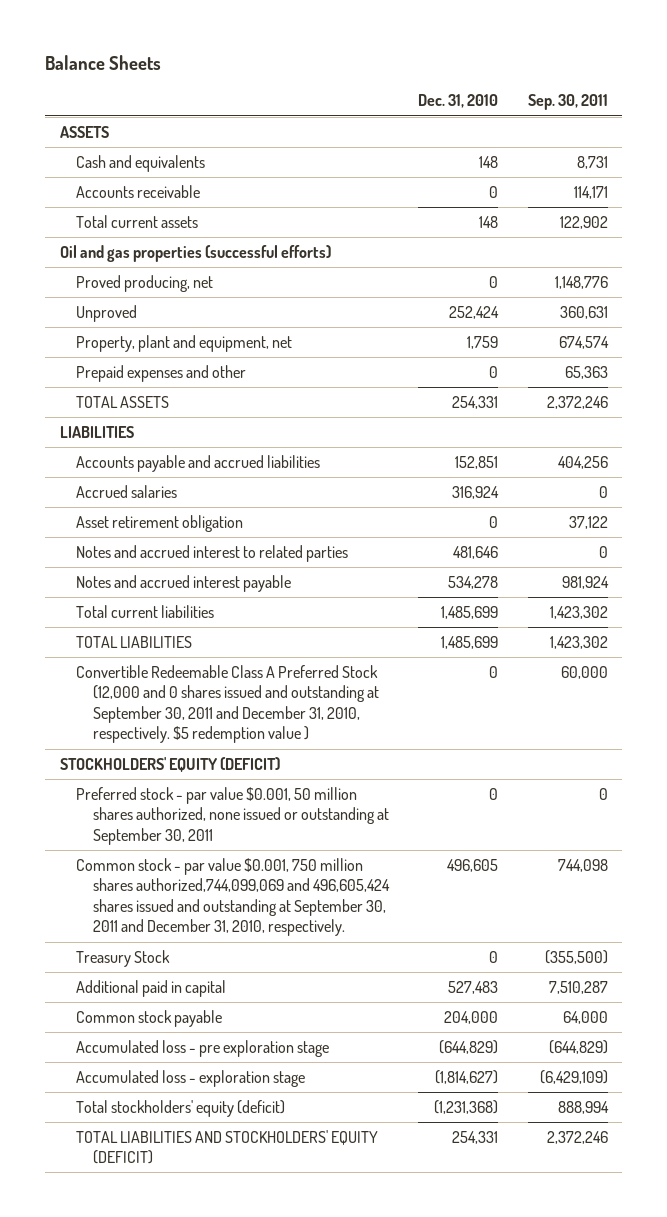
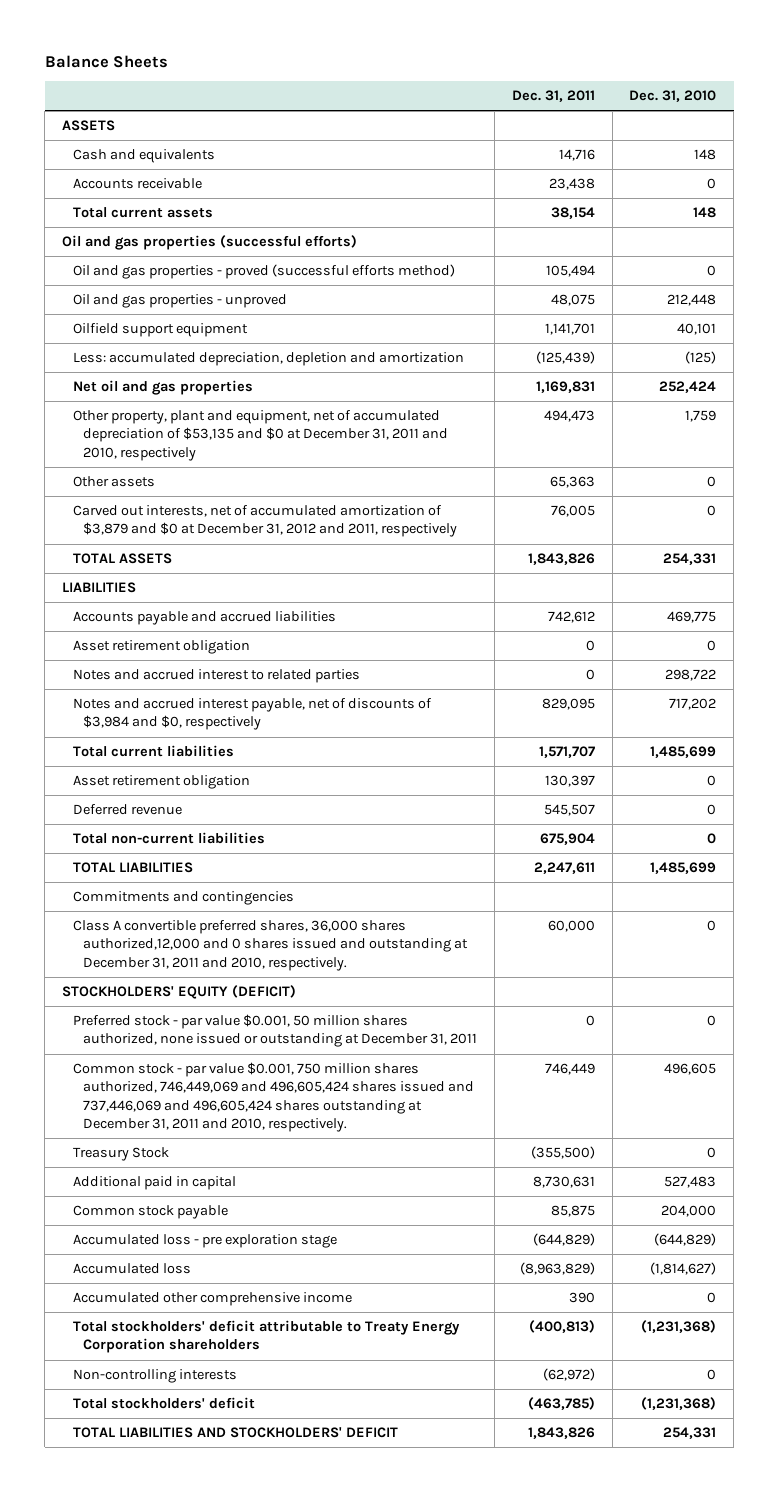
[527,94,608,111] Sep. 30, 2011 -> none
none -> [511,90,595,103] Dec. 31, 2011
[76,364,247,382] Prepaid expenses and other -> none
[76,274,214,292] Proved producing, net -> [72,264,455,280] Oil and gas properties - proved (successful efforts method)
[76,304,138,322] Unproved -> [72,294,287,309] Oil and gas properties - unproved
[449,305,500,319] 252,424 -> [667,294,717,307] 212,448
none -> [72,323,248,338] Oilfield support equipment
none -> [72,352,464,367] Less: accumulated depreciation, depletion and amortization
none -> [72,380,253,396] Net oil and gas properties
[76,334,293,352] Property, plant and equipment, net -> [72,410,449,461] Other property, plant and equipment, net of accumulated depreciation of $53,135 and $0 at December 31, 2011 and 2010, respectively
none -> [72,476,155,488] Other assets
none -> [72,505,458,538] Carved out interests, net of accumulated amortization of $3,879 and $0 at December 31, 2012 and 2011, respectively
[76,484,178,498] Accrued salaries -> none
[455,455,499,469] 152,851 -> [667,611,717,624] 469,775
[453,545,499,559] 481,646 -> [665,669,717,682] 298,722
[76,574,292,592] Notes and accrued interest payable -> [72,698,432,731] Notes and accrued interest payable, net of discounts of $3,984 and $0, respectively
[448,575,499,589] 534,278 -> [669,698,717,711] 717,202
none -> [72,775,250,790] Asset retirement obligation
none -> [72,804,182,816] Deferred revenue
none -> [72,832,265,845] Total non-current liabilities
none -> [72,891,294,906] Commitments and contingencies
[76,664,380,744] Convertible Redeemable Class A Preferred Stock (12,000 and 0 shares issued and outstanding at September 30, 2011 and December 31, 2010, respectively. $5 redemption value ) -> [72,920,469,971] Class A convertible preferred shares, 36,000 shares authorized,12,000 and 0 shares issued and outstanding at December 31, 2011 and 2010, respectively.
[76,786,390,845] Preferred stock - par value $0.001, 50 million shares authorized, none issued or outstanding at September 30, 2011 -> [72,1014,478,1048] Preferred stock - par value $0.001, 50 million shares authorized, none issued or outstanding at December 31, 2011
[76,857,391,937] Common stock - par value $0.001, 750 million shares authorized,744,099,069 and 496,605,424 shares issued and outstanding at September 30, 2011 and December 31, 2010, respectively. -> [72,1062,475,1132] Common stock - par value $0.001, 750 million shares authorized, 746,449,069 and 496,605,424 shares issued and 737,446,069 and 496,605,424 shares outstanding at December 31, 2011 and 2010, respectively.
[76,1069,306,1087] Accumulated loss - exploration stage -> [72,1263,191,1275] Accumulated loss
none -> [72,1292,352,1307] Accumulated other comprehensive income
[76,1099,286,1117] Total stockholders' equity (deficit) -> [72,1320,460,1354] Total stockholders' deficit attributable to Treaty Energy Corporation shareholders
none -> [72,1369,237,1384] Non-controlling interests
none -> [72,1397,255,1410] Total stockholders' deficit
[76,1129,379,1165] TOTAL LIABILITIES AND STOCKHOLDERS' EQUITY (DEFICIT) -> [72,1427,398,1439] TOTAL LIABILITIES AND STOCKHOLDERS' DEFICIT

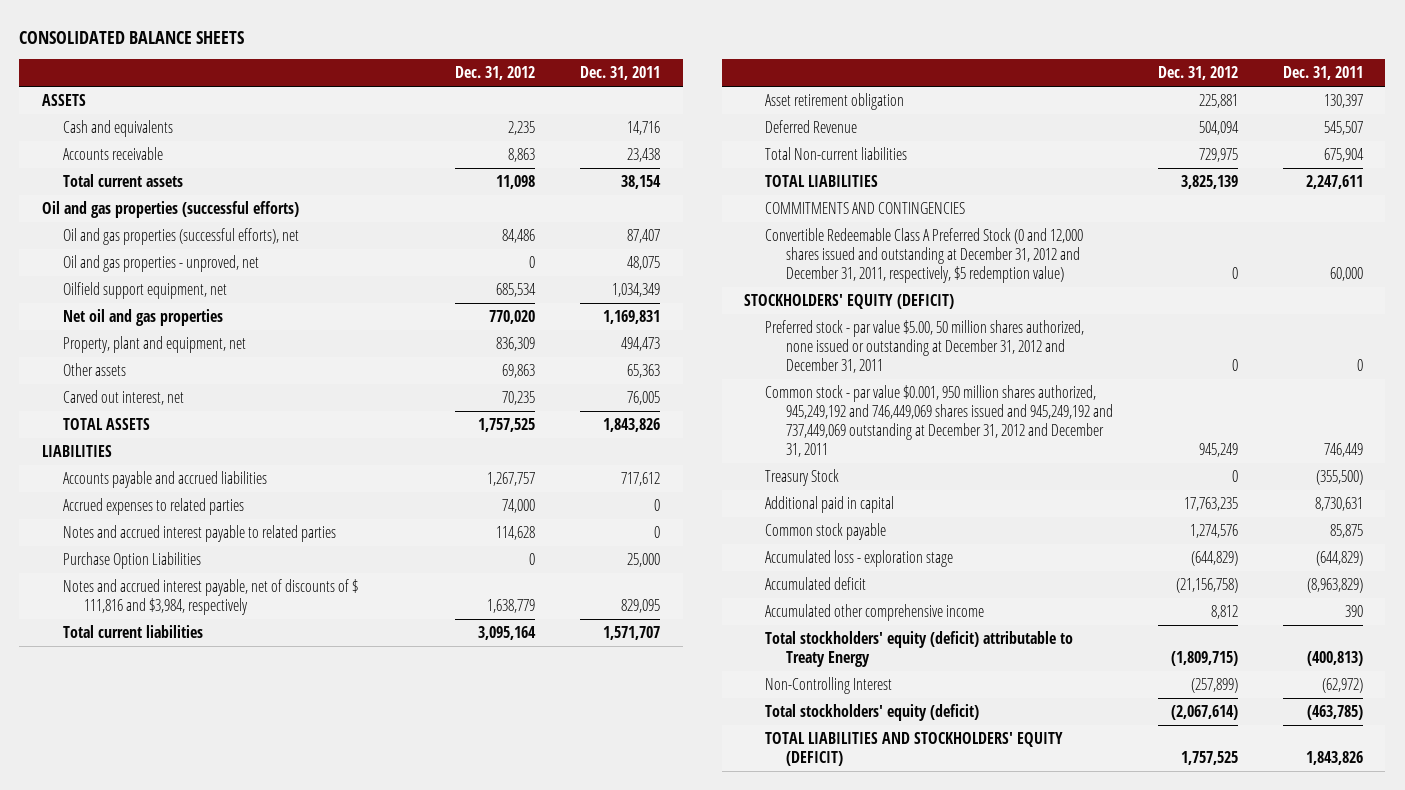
[44,54,168,68] Balance Sheets -> [19,30,245,44] CONSOLIDATED BALANCE SHEETS
[629,90,717,103] Dec. 31, 2010 -> none
none -> [455,66,536,81] Dec. 31, 2012
[72,352,464,367] Less: accumulated depreciation, depletion and amortization -> none
[72,264,455,280] Oil and gas properties - proved (successful efforts method) -> [62,228,299,246] Oil and gas properties (successful efforts), net
[545,265,595,278] 105,494 -> [627,229,661,244] 87,407
[72,294,287,309] Oil and gas properties - unproved -> [62,255,259,273] Oil and gas properties - unproved, net
[72,323,248,338] Oilfield support equipment -> [62,282,227,300] Oilfield support equipment, net
[544,323,595,336] 1,141,701 -> [612,283,661,298] 1,034,349
[72,410,449,461] Other property, plant and equipment, net of accumulated depreciation of $53,135 and $0 at December 31, 2011 and 2010, respectively -> [62,336,246,354] Property, plant and equipment, net
[72,505,458,538] Carved out interests, net of accumulated amortization of $3,879 and $0 at December 31, 2012 and 2011, respectively -> [62,390,184,406] Carved out interest, net
[72,640,250,655] Asset retirement obligation -> none
[547,611,595,624] 742,612 -> [621,472,661,487] 717,612
none -> [62,498,244,516] Accrued expenses to related parties
[72,669,360,684] Notes and accrued interest to related parties -> [62,525,336,543] Notes and accrued interest payable to related parties
none -> [62,552,201,570] Purchase Option Liabilities
[72,698,432,731] Notes and accrued interest payable, net of discounts of $3,984 and $0, respectively -> [62,579,358,616] Notes and accrued interest payable, net of discounts of $ 111,816 and $3,984, respectively
[72,804,182,816] Deferred revenue -> [765,120,858,134] Deferred Revenue
[72,832,265,845] Total non-current liabilities -> [765,147,908,161] Total Non-current liabilities
[72,891,294,906] Commitments and contingencies -> [765,202,966,215] COMMITMENTS AND CONTINGENCIES
[72,920,469,971] Class A convertible preferred shares, 36,000 shares authorized,12,000 and 0 shares issued and outstanding at December 31, 2011 and 2010, respectively. -> [765,228,1084,284] Convertible Redeemable Class A Preferred Stock (0 and 12,000 shares issued and outstanding at December 31, 2012 and December 31, 2011, respectively, $5 redemption value)
[72,1014,478,1048] Preferred stock - par value $0.001, 50 million shares authorized, none issued or outstanding at December 31, 2011 -> [765,320,1085,374] Preferred stock - par value $5.00, 50 million shares authorized, none issued or outstanding at December 31, 2012 and December 31, 2011
[72,1062,475,1132] Common stock - par value $0.001, 750 million shares authorized, 746,449,069 and 496,605,424 shares issued and 737,446,069 and 496,605,424 shares outstanding at December 31, 2011 and 2010, respectively. -> [765,385,1114,458] Common stock - par value $0.001, 950 million shares authorized, 945,249,192 and 746,449,069 shares issued and 945,249,192 and 737,449,069 outstanding at December 31, 2012 and December 31, 2011
[72,1234,337,1249] Accumulated loss - pre exploration stage -> none
[72,1263,191,1275] Accumulated loss -> [765,550,954,568] Accumulated loss - exploration stage
[519,1262,595,1276] (8,963,829) -> [1315,551,1363,567] (644,829)
none -> [765,577,867,591] Accumulated deficit
[72,1320,460,1354] Total stockholders' deficit attributable to Treaty Energy Corporation shareholders -> [765,631,1074,668] Total stockholders' equity (deficit) attributable to Treaty Energy
[72,1369,237,1384] Non-controlling interests -> [765,677,893,695] Non-Controlling Interest
[72,1397,255,1410] Total stockholders' deficit -> [765,704,980,722] Total stockholders' equity (deficit)
[72,1427,398,1439] TOTAL LIABILITIES AND STOCKHOLDERS' DEFICIT -> [765,732,1064,767] TOTAL LIABILITIES AND STOCKHOLDERS' EQUITY (DEFICIT)

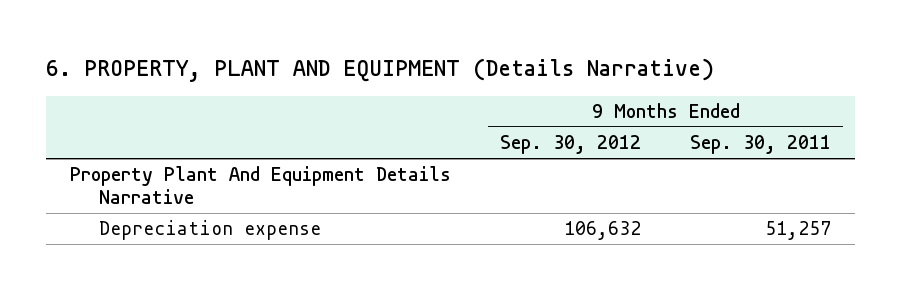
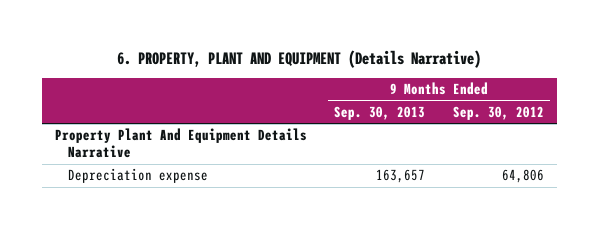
[689,135,831,155] Sep. 30, 2011 -> none
none -> [334,106,426,121] Sep. 30, 2013
[564,221,642,241] 106,632 -> [501,169,544,184] 64,806

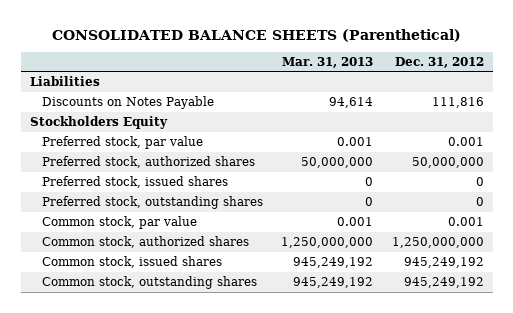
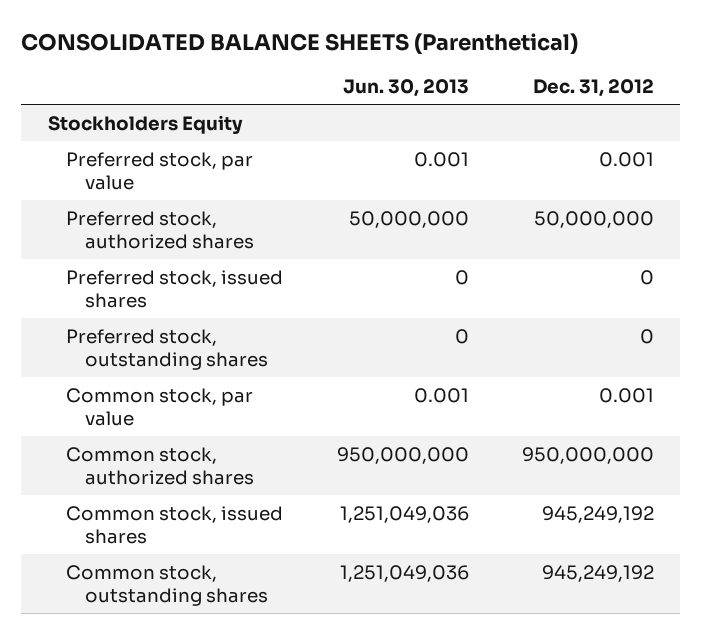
[282,57,374,69] Mar. 31, 2013 -> none
none -> [342,79,469,98] Jun. 30, 2013
[29,76,100,87] Liabilities -> none
[42,96,215,110] Discounts on Notes Payable -> none
[391,237,484,249] 1,250,000,000 -> [521,446,654,464] 950,000,000

